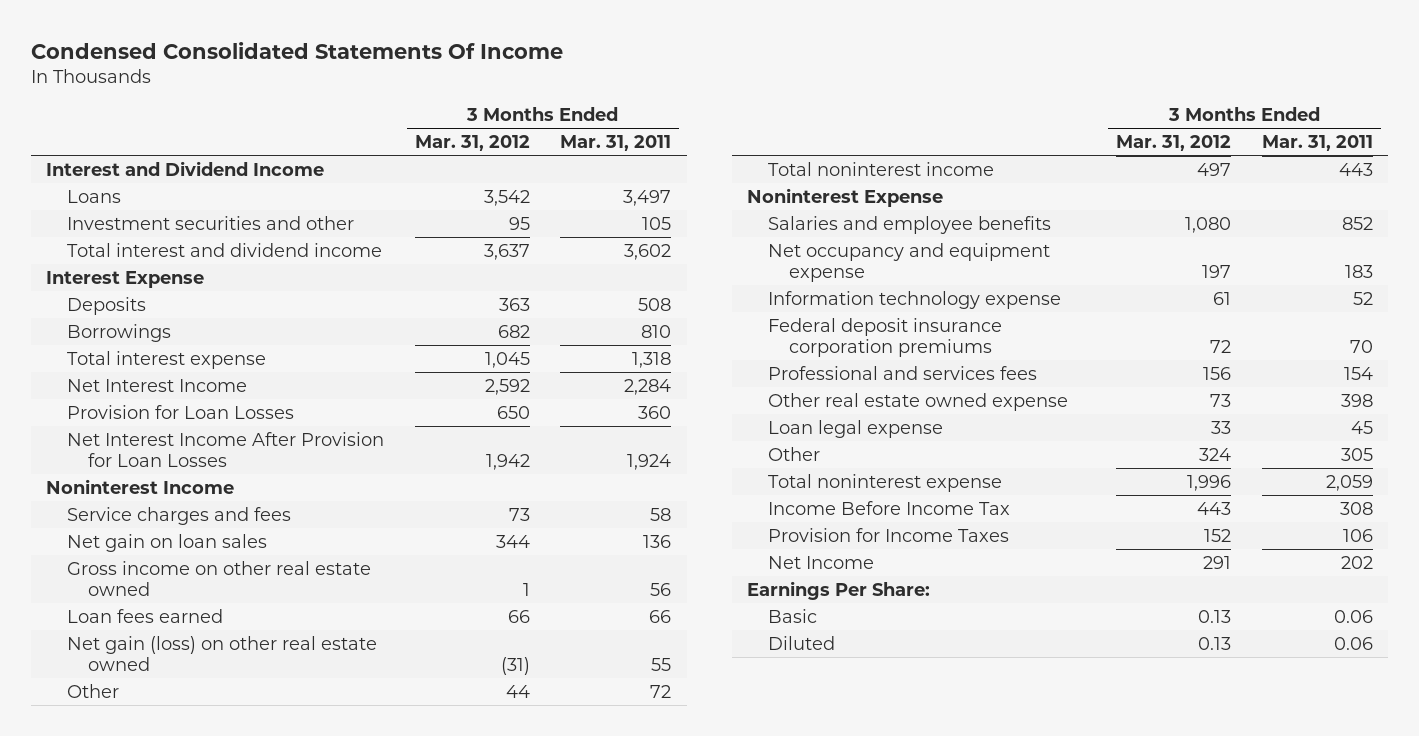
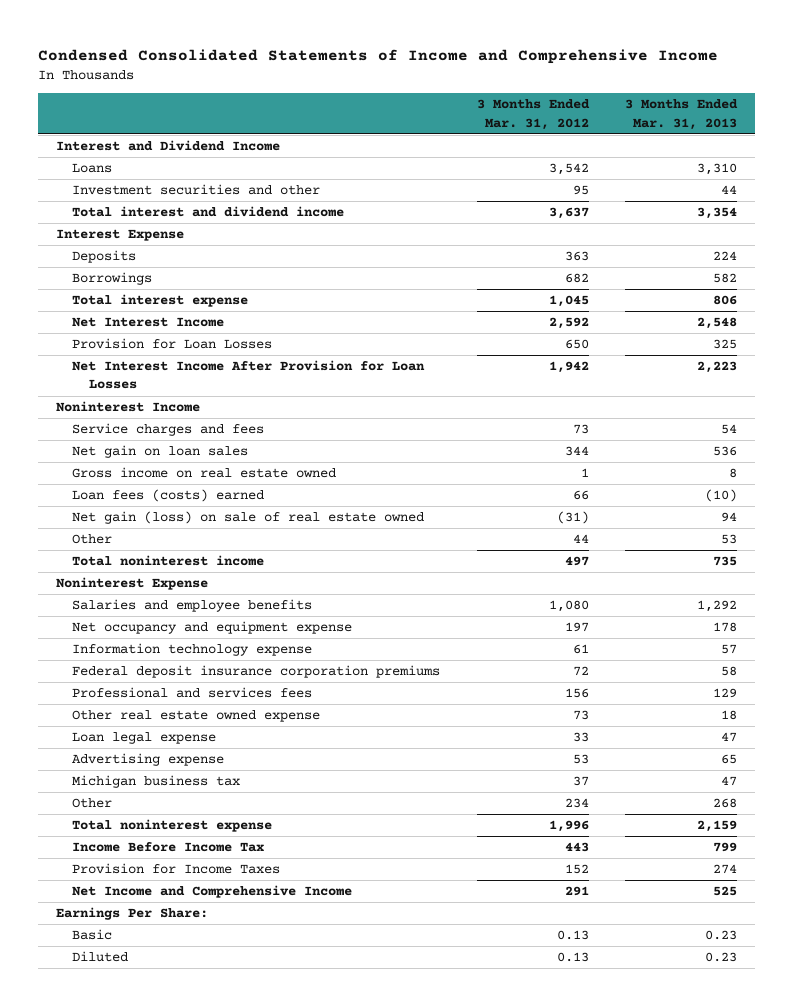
[30,41,563,59] Condensed Consolidated Statements Of Income -> [38,49,719,65] Condensed Consolidated Statements of Income and Comprehensive Income
[560,134,672,151] Mar. 31, 2011 -> none
none -> [624,99,738,130] 3 Months Ended Mar. 31, 2013
[66,560,371,596] Gross income on other real estate owned -> [72,467,337,479] Gross income on real estate owned
[66,608,223,623] Loan fees earned -> [72,489,265,503] Loan fees (costs) earned
[66,635,377,671] Net gain (loss) on other real estate owned -> [72,511,425,525] Net gain (loss) on sale of real estate owned
none -> [72,753,225,767] Advertising expense
none -> [72,775,241,789] Michigan business tax
[1199,447,1232,461] 324 -> [564,798,589,809] 234
[768,555,875,569] Net Income -> [72,885,353,899] Net Income and Comprehensive Income

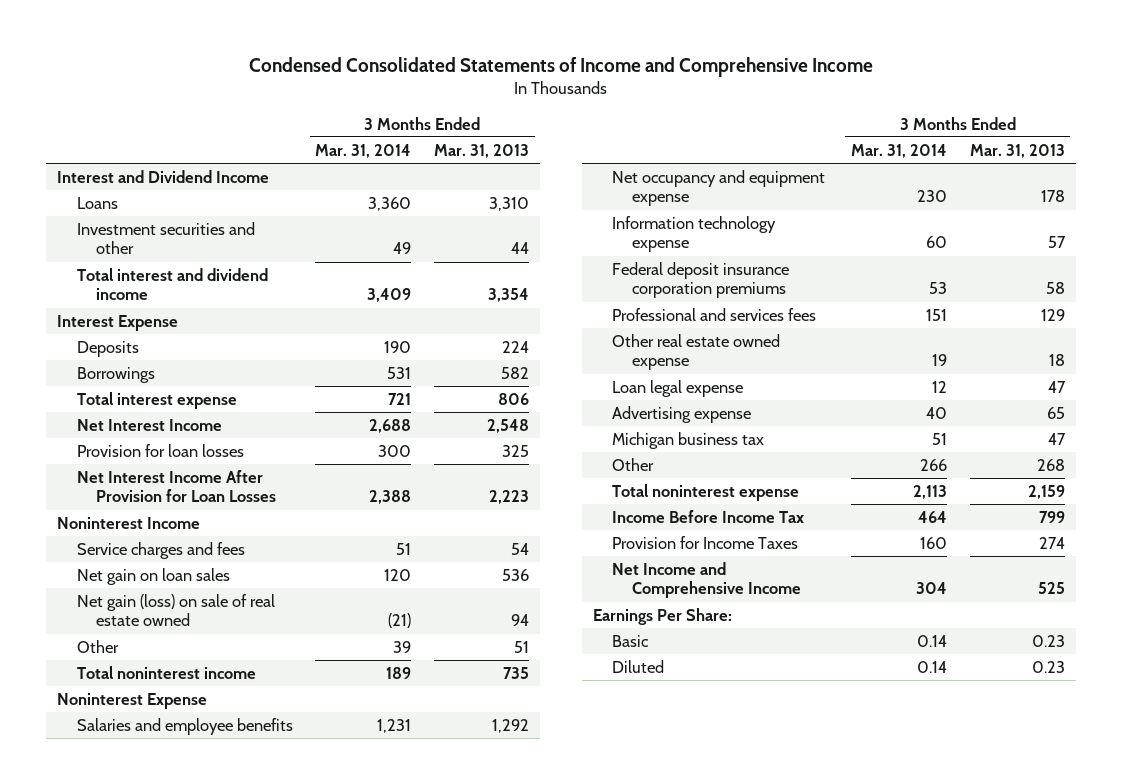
[476,99,590,130] 3 Months Ended Mar. 31, 2012 -> none
none -> [315,143,412,158] Mar. 31, 2014
[72,338,273,350] Provision for Loan Losses -> [76,443,244,457] Provision for loan losses
[72,467,337,479] Gross income on real estate owned -> none
[72,489,265,503] Loan fees (costs) earned -> none
[720,534,737,545] 53 -> [514,640,530,653] 51

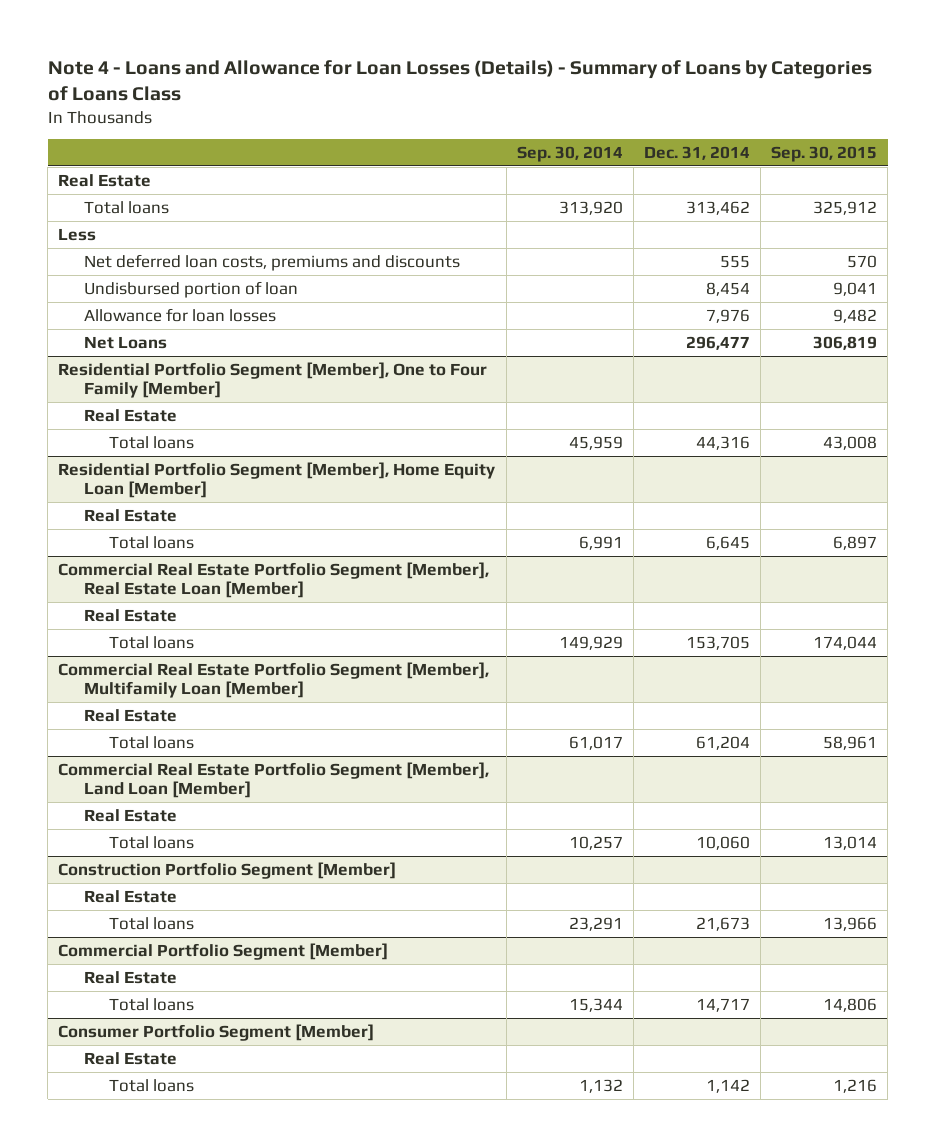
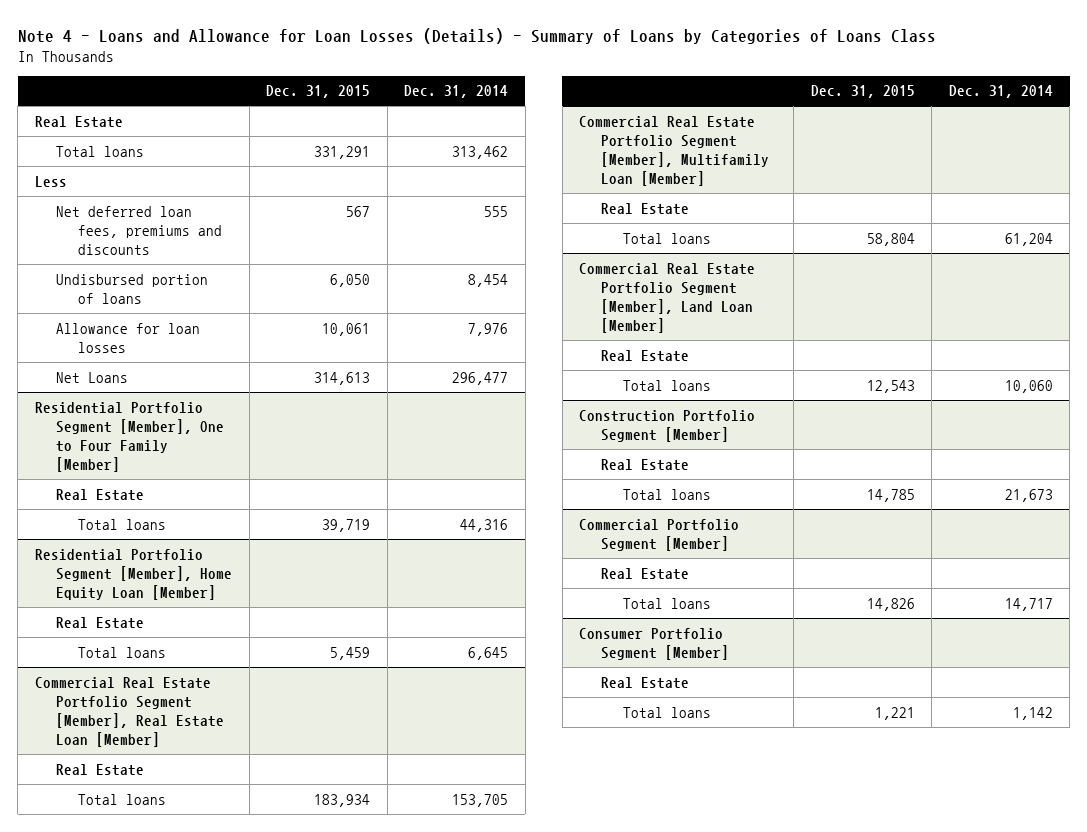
[516,146,623,163] Sep. 30, 2014 -> none
[771,146,878,163] Sep. 30, 2015 -> none
none -> [266,85,371,99] Dec. 31, 2015
[83,253,460,271] Net deferred loan costs, premiums and discounts -> [56,205,223,255] Net deferred loan fees, premiums and discounts
[83,280,298,298] Undisbursed portion of loan -> [56,273,209,304] Undisbursed portion of loans

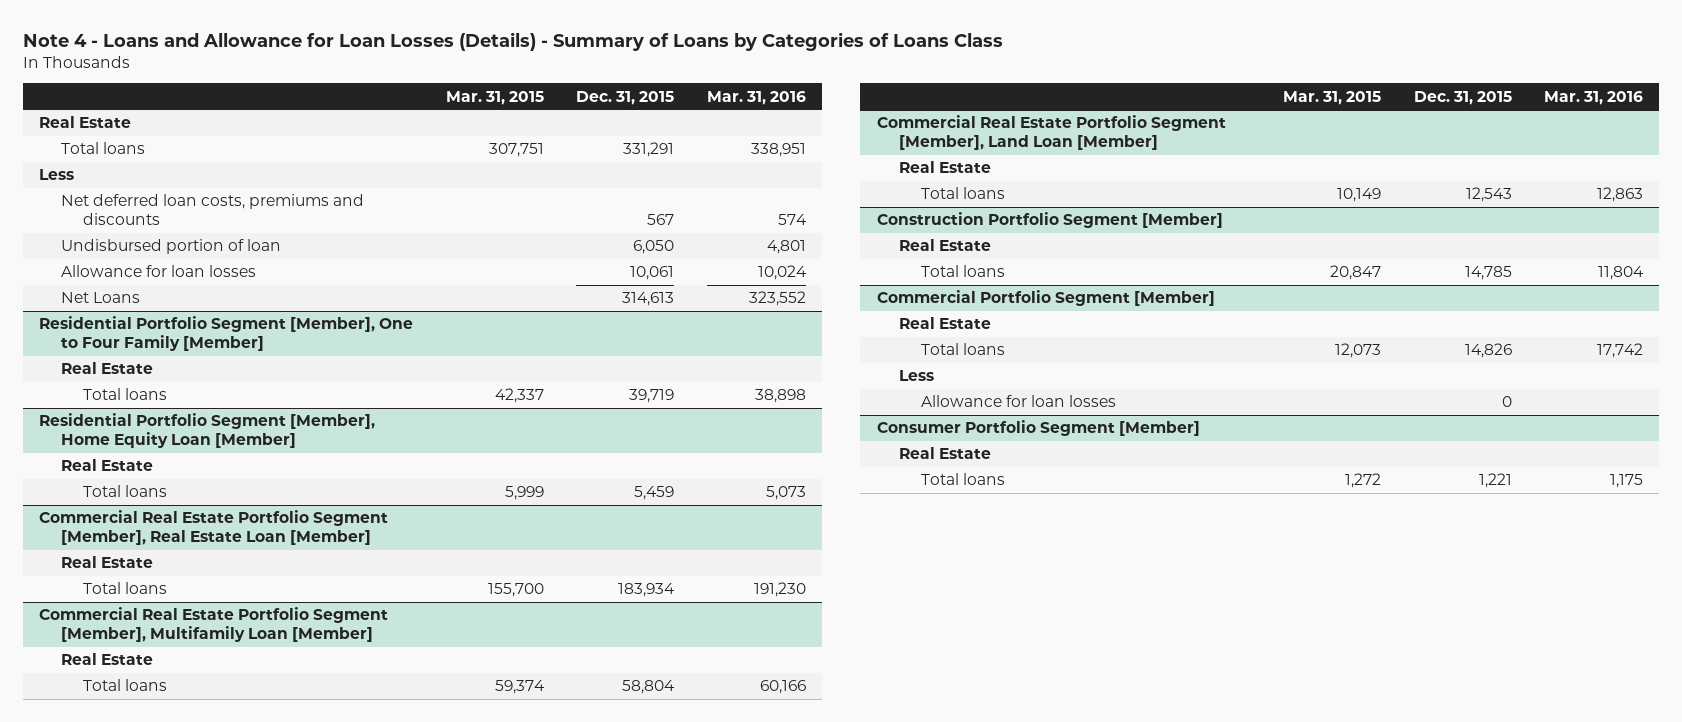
[404,85,509,99] Dec. 31, 2014 -> none
none -> [445,90,544,105] Mar. 31, 2015
none -> [706,90,806,105] Mar. 31, 2016
[56,205,223,255] Net deferred loan fees, premiums and discounts -> [61,194,365,226] Net deferred loan costs, premiums and discounts
[56,273,209,304] Undisbursed portion of loans -> [61,239,282,255] Undisbursed portion of loan
none -> [898,370,934,382] Less
none -> [921,395,1117,408] Allowance for loan losses

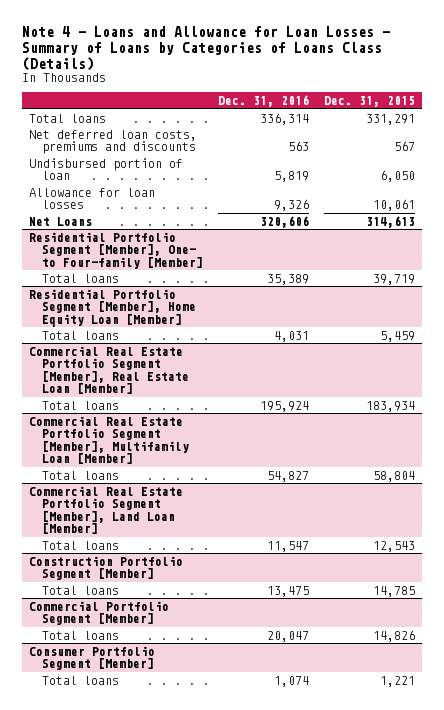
[22,31,1003,51] Note 4 - Loans and Allowance for Loan Losses (Details) - Summary of Loans by Categories of Loans Class -> [21,26,390,71] Note 4 - Loans and Allowance for Loan Losses - Summary of Loans by Categories of Loans Class (Details)
[445,90,544,105] Mar. 31, 2015 -> none
[706,90,806,105] Mar. 31, 2016 -> none
none -> [217,95,309,108] Dec. 31, 2016
[39,116,132,129] Real Estate -> none
[39,169,75,181] Less -> none
[61,362,154,375] Real Estate -> none
[39,316,414,352] Residential Portfolio Segment [Member], One to Four Family [Member] -> [29,231,204,269] Residential Portfolio Segment [Member], One- to Four-family [Member]
[61,459,154,472] Real Estate -> none
[61,556,154,569] Real Estate -> none
[61,653,154,666] Real Estate -> none
[898,161,991,174] Real Estate -> none
[898,239,991,252] Real Estate -> none
[898,317,991,330] Real Estate -> none
[898,370,934,382] Less -> none
[921,395,1117,408] Allowance for loan losses -> none
[898,447,991,460] Real Estate -> none

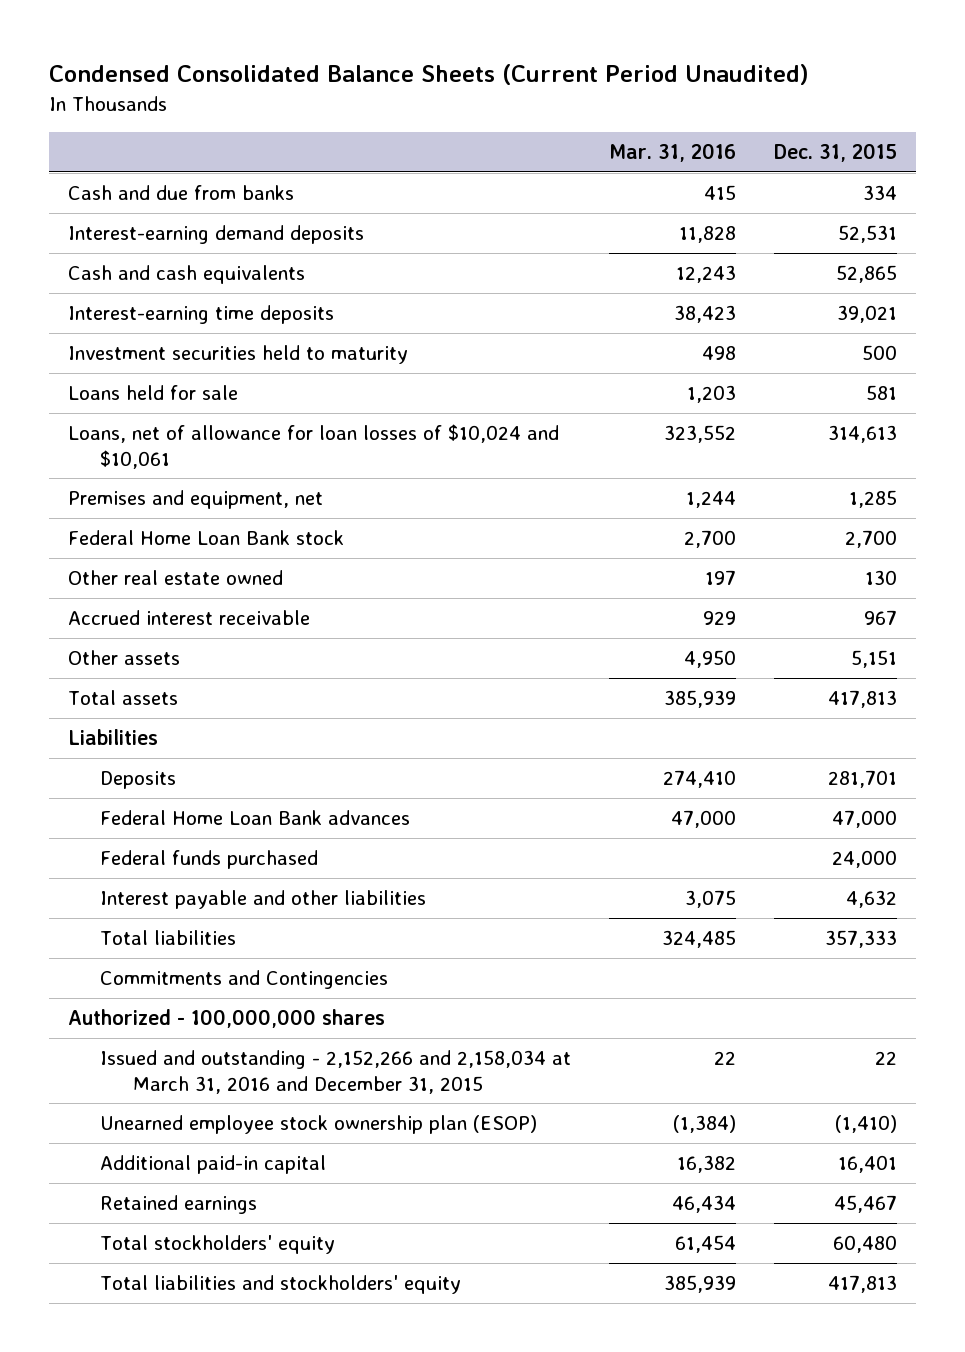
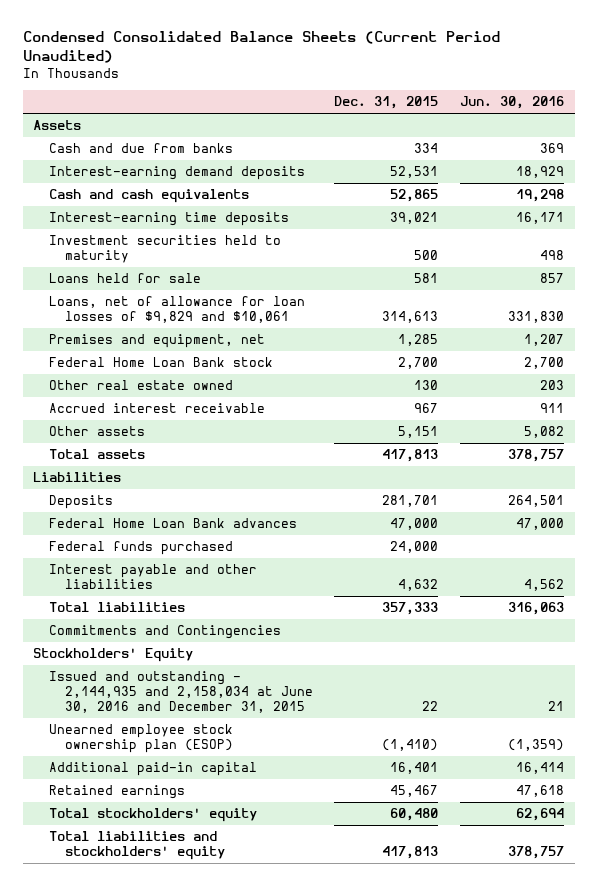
[609,142,737,162] Mar. 31, 2016 -> none
none -> [459,96,564,110] Jun. 30, 2016
none -> [33,120,82,131] Assets
[67,424,559,469] Loans, net of allowance for loan losses of $10,024 and $10,061 -> [49,296,306,324] Loans, net of allowance for loan losses of $9,829 and $10,061
[67,1009,385,1029] Authorized - 100,000,000 shares -> none
none -> [33,648,194,663] Stockholders' Equity
[100,1050,572,1094] Issued and outstanding - 2,152,266 and 2,158,034 at March 31, 2016 and December 31, 2015 -> [49,671,313,713] Issued and outstanding - 2,144,935 and 2,158,034 at June 30, 2016 and December 31, 2015

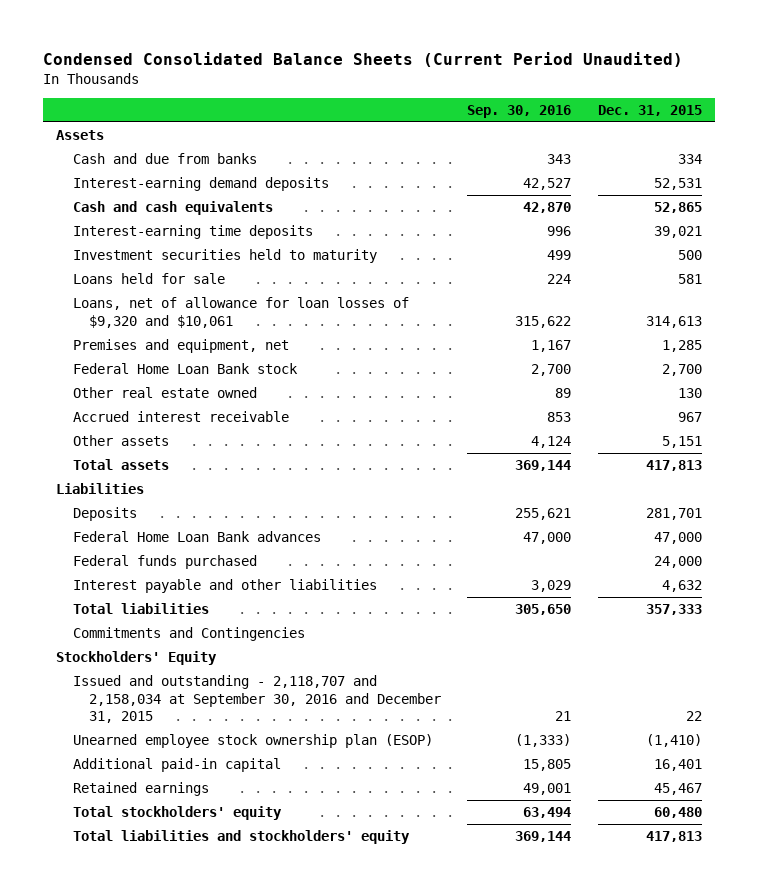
[459,96,564,110] Jun. 30, 2016 -> none
none -> [467,104,572,118] Sep. 30, 2016
[49,296,306,324] Loans, net of allowance for loan losses of $9,829 and $10,061 -> [72,297,409,328] Loans, net of allowance for loan losses of $9,320 and $10,061
[49,671,313,713] Issued and outstanding - 2,144,935 and 2,158,034 at June 30, 2016 and December 31, 2015 -> [72,675,442,724] Issued and outstanding - 2,118,707 and 2,158,034 at September 30, 2016 and December 31, 2015

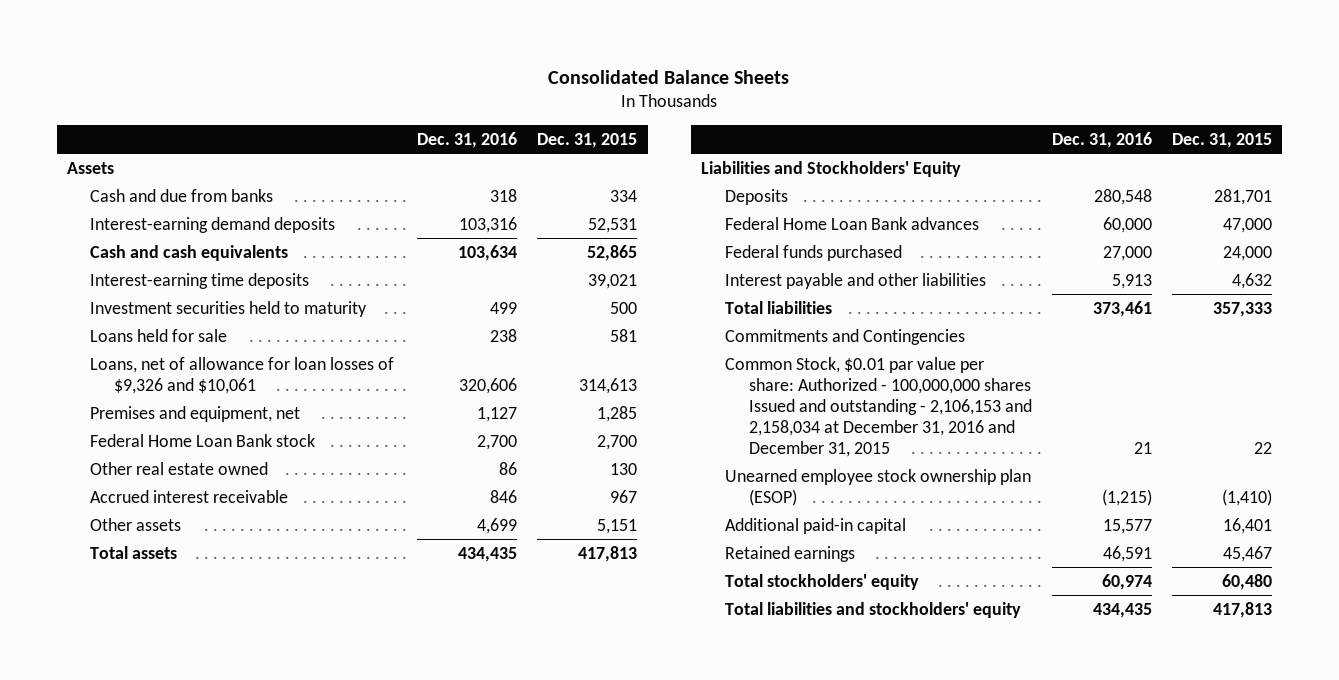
[42,51,683,67] Condensed Consolidated Balance Sheets (Current Period Unaudited) -> [548,69,790,84] Consolidated Balance Sheets
[467,104,572,118] Sep. 30, 2016 -> none
none -> [417,131,518,148] Dec. 31, 2016
[72,297,409,328] Loans, net of allowance for loan losses of $9,320 and $10,061 -> [90,356,395,394] Loans, net of allowance for loan losses of $9,326 and $10,061
[55,483,144,495] Liabilities -> none
none -> [701,160,962,177] Liabilities and Stockholders' Equity
[55,651,217,666] Stockholders' Equity -> none
[72,675,442,724] Issued and outstanding - 2,118,707 and 2,158,034 at September 30, 2016 and December 31, 2015 -> [724,356,1032,457] Common Stock, $0.01 par value per share: Authorized - 100,000,000 shares Issued and outstanding - 2,106,153 and 2,158,034 at December 31, 2016 and December 31, 2015

